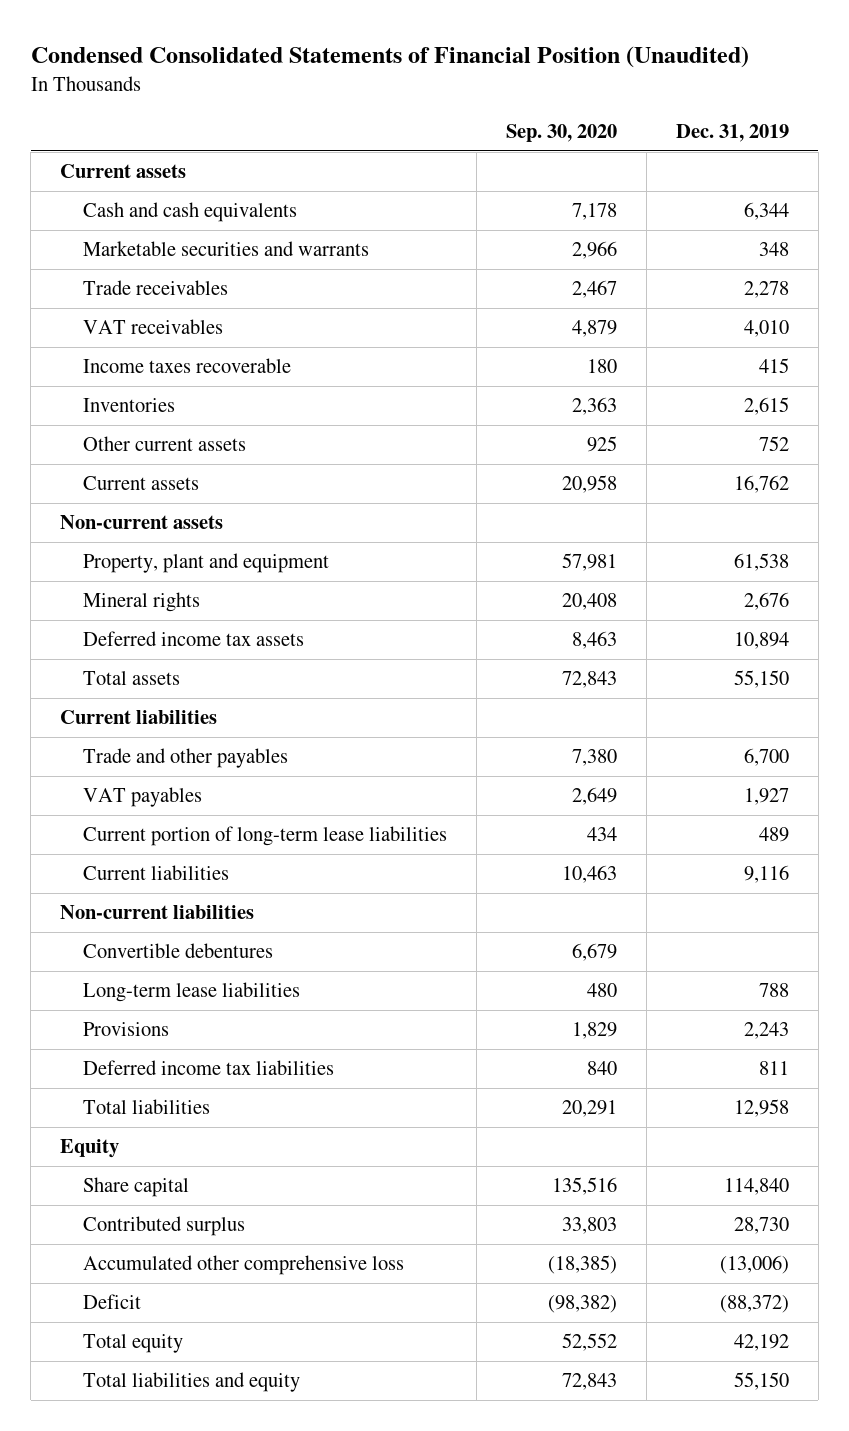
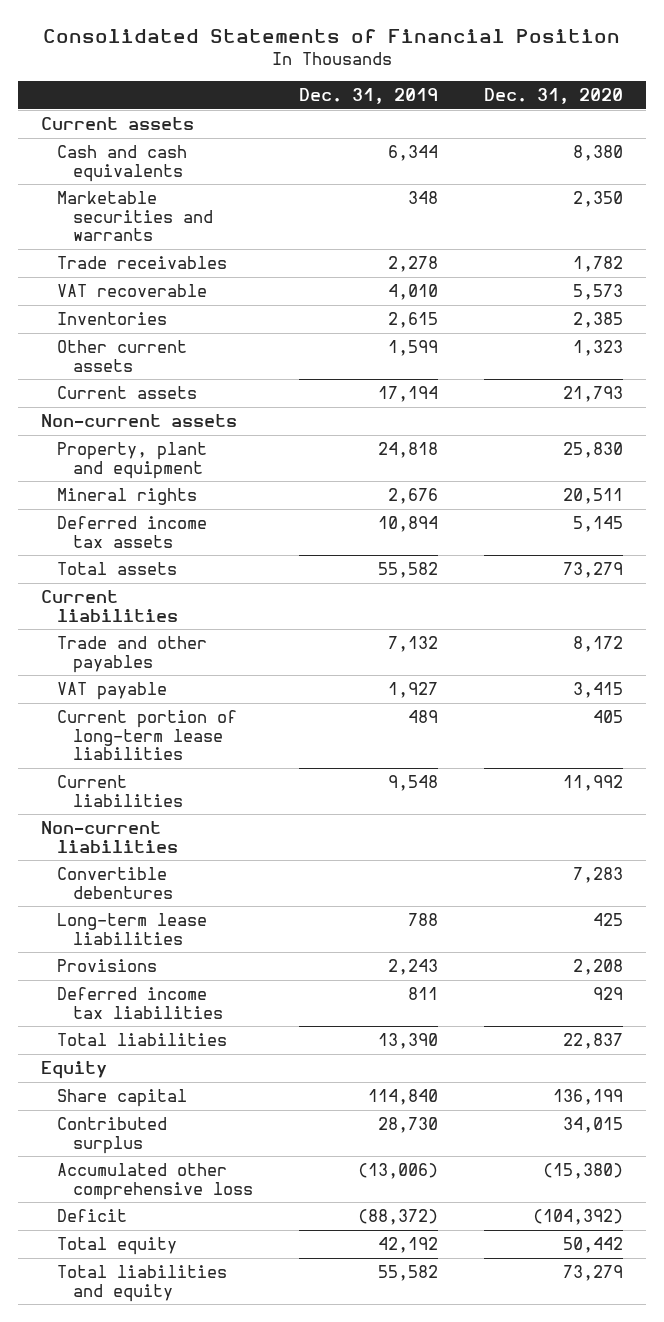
[30,45,749,68] Condensed Consolidated Statements of Financial Position (Unaudited) -> [43,28,621,43] Consolidated Statements of Financial Position
[506,123,618,142] Sep. 30, 2020 -> none
none -> [484,88,624,105] Dec. 31, 2020
[83,358,292,374] Income taxes recoverable -> none
[83,319,224,335] VAT receivables -> [56,283,207,297] VAT recoverable
[758,436,789,452] 752 -> [388,339,439,356] 1,599
[733,475,789,494] 16,762 -> [378,385,439,402] 17,194
[733,553,789,572] 61,538 -> [378,441,439,458] 24,818
[733,670,789,689] 55,150 -> [378,561,439,578] 55,582
[743,748,789,767] 6,700 -> [388,635,439,652] 7,132
[83,787,203,808] VAT payables -> [56,681,167,700] VAT payable
[743,865,789,884] 9,116 -> [388,774,439,791] 9,548
[733,1099,789,1118] 12,958 -> [378,1032,439,1049] 13,390
[733,1372,789,1391] 55,150 -> [378,1264,439,1281] 55,582

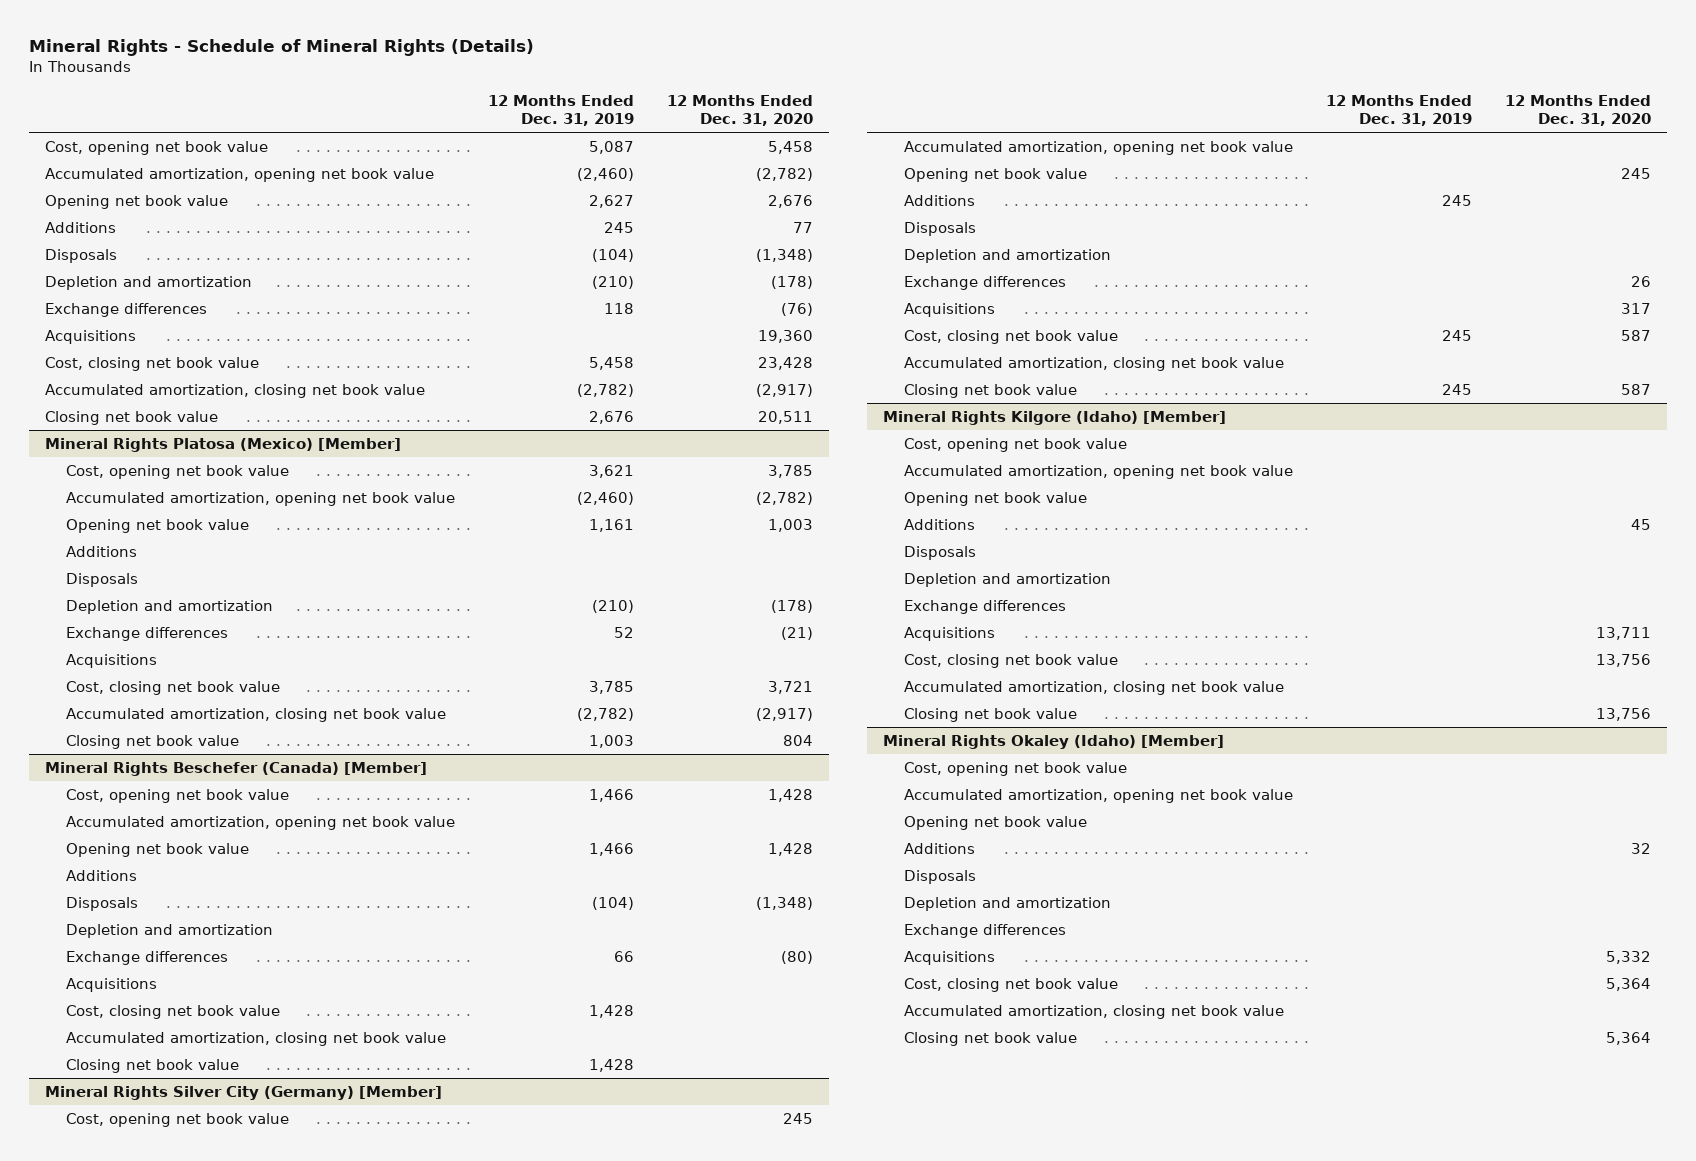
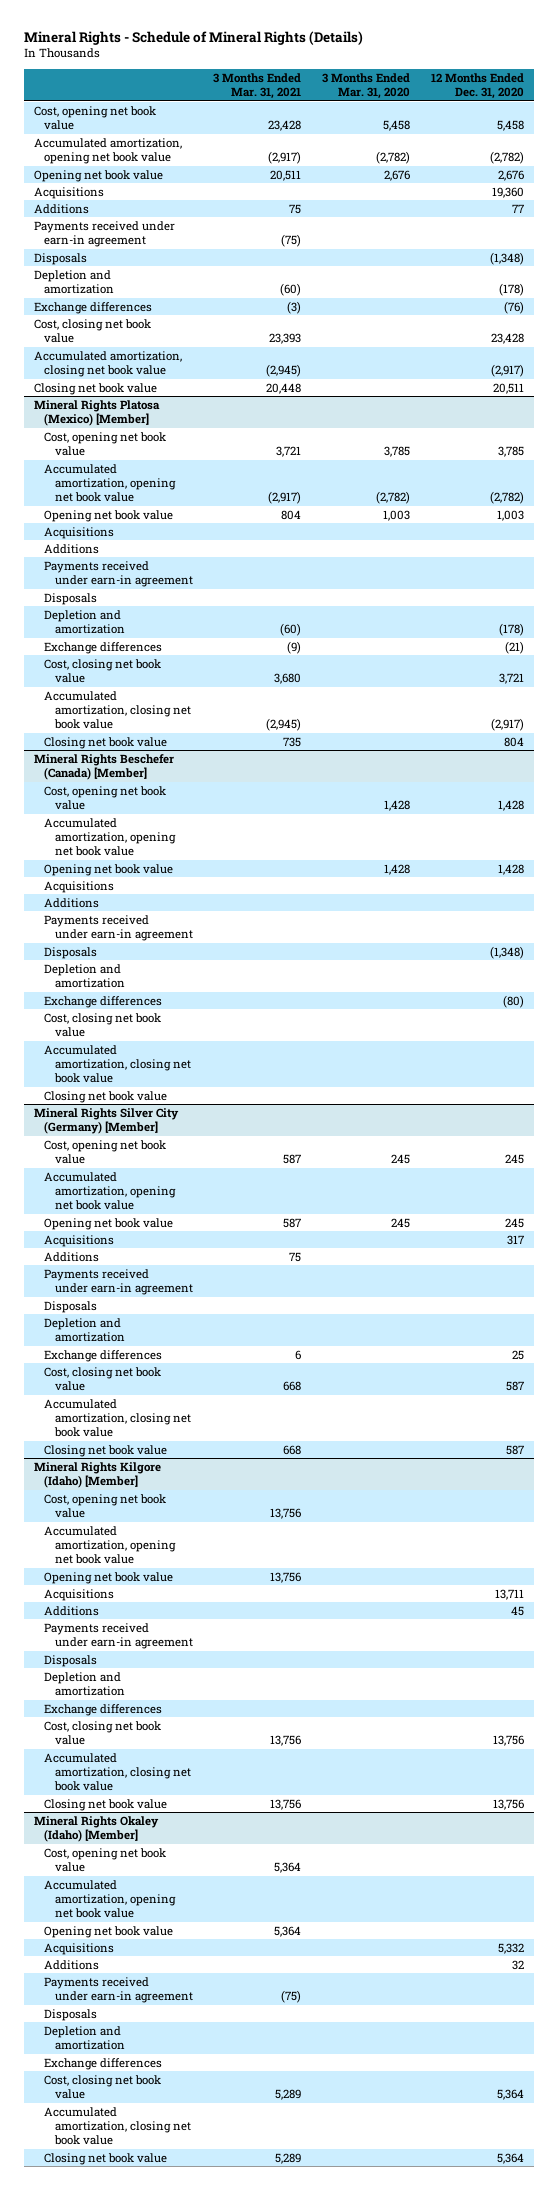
[487,95,634,127] 12 Months Ended Dec. 31, 2019 -> none
none -> [213,72,302,100] 3 Months Ended Mar. 31, 2021
none -> [322,72,411,100] 3 Months Ended Mar. 31, 2020
[45,329,137,344] Acquisitions -> [33,186,104,199] Acquisitions
none -> [33,220,175,248] Payments received under earn-in agreement
[65,653,157,668] Acquisitions -> [44,526,115,539] Acquisitions
none -> [44,560,193,588] Payments received under earn-in agreement
[65,977,157,992] Acquisitions -> [44,880,115,893] Acquisitions
none -> [44,914,193,942] Payments received under earn-in agreement
[903,302,995,317] Acquisitions -> [44,1234,115,1247] Acquisitions
none -> [44,1268,193,1296] Payments received under earn-in agreement
[1630,275,1651,287] 26 -> [511,1349,524,1360] 25
[903,626,995,641] Acquisitions -> [44,1588,115,1601] Acquisitions
none -> [44,1622,193,1650] Payments received under earn-in agreement
[903,950,995,965] Acquisitions -> [44,1942,115,1955] Acquisitions
none -> [44,1976,193,2004] Payments received under earn-in agreement

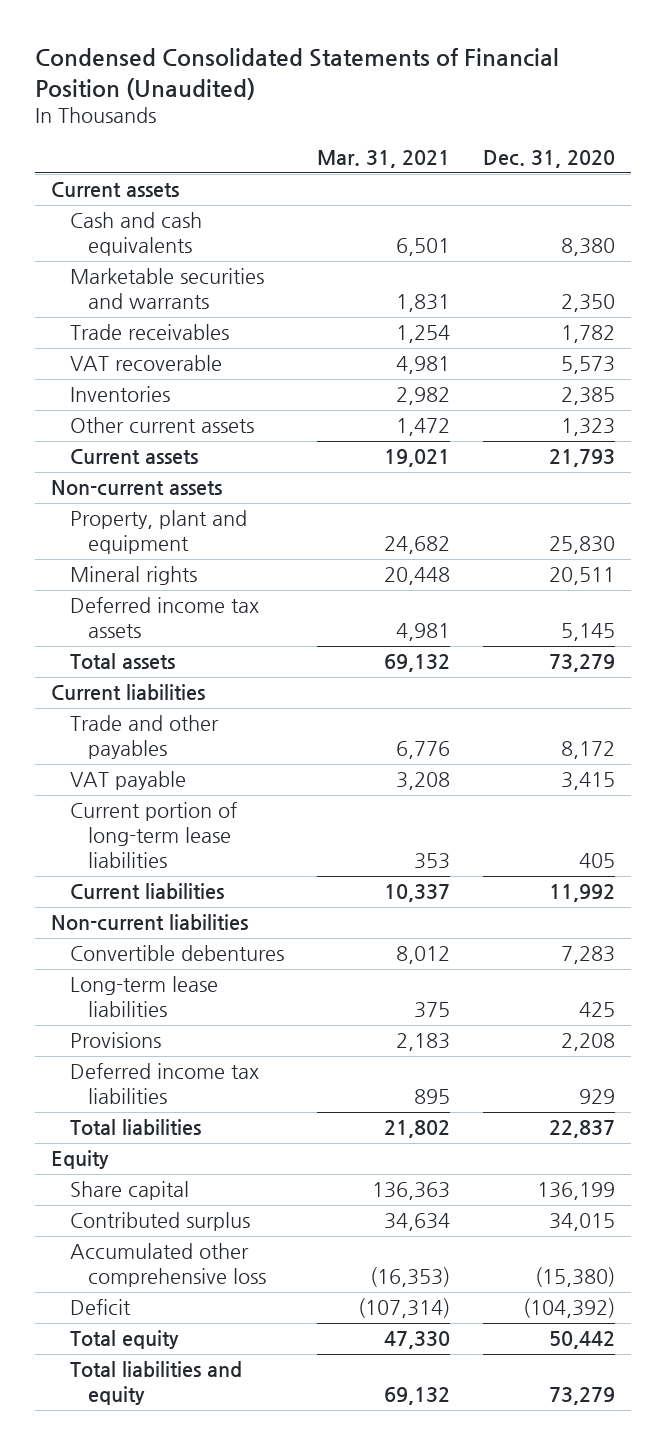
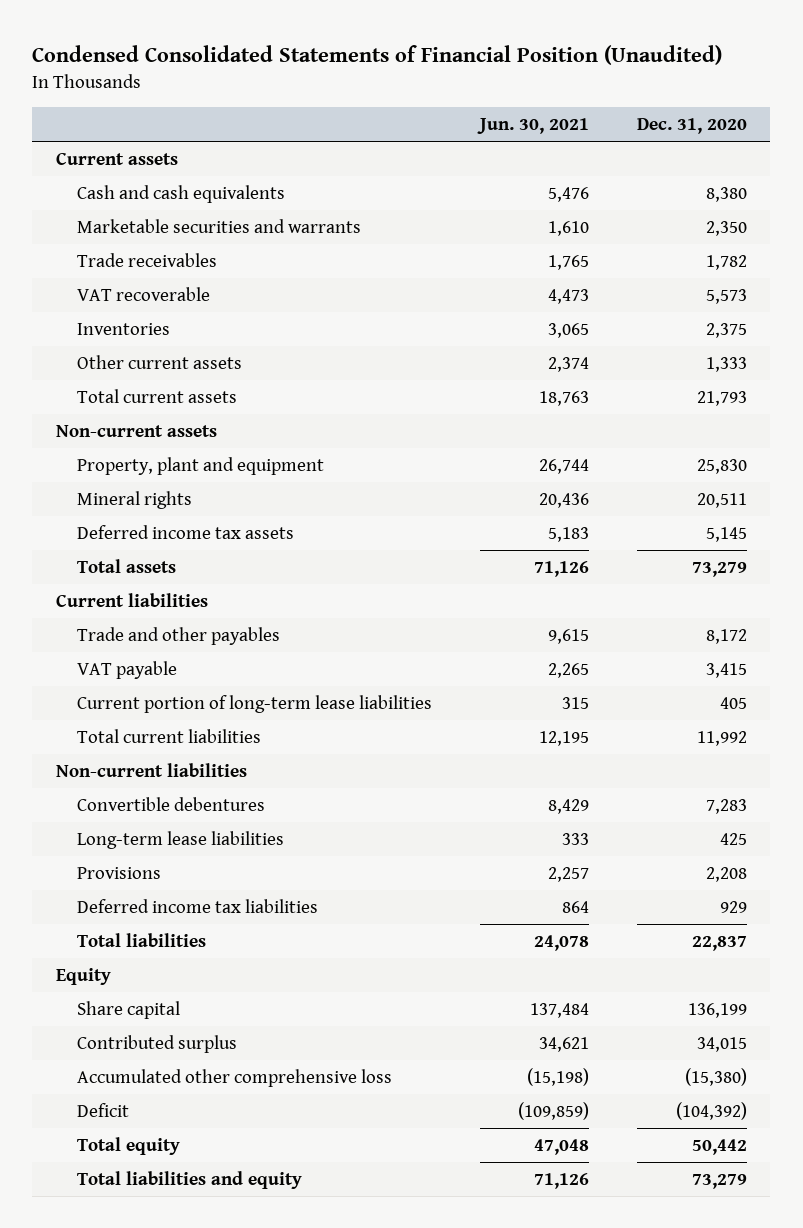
[316,150,450,169] Mar. 31, 2021 -> none
none -> [476,118,589,135] Jun. 30, 2021
[560,387,615,406] 2,385 -> [705,322,747,338] 2,375
[560,418,615,437] 1,323 -> [705,356,747,372] 1,333
[69,449,198,465] Current assets -> [77,388,238,403] Total current assets
[69,883,224,900] Current liabilities -> [77,728,262,743] Total current liabilities

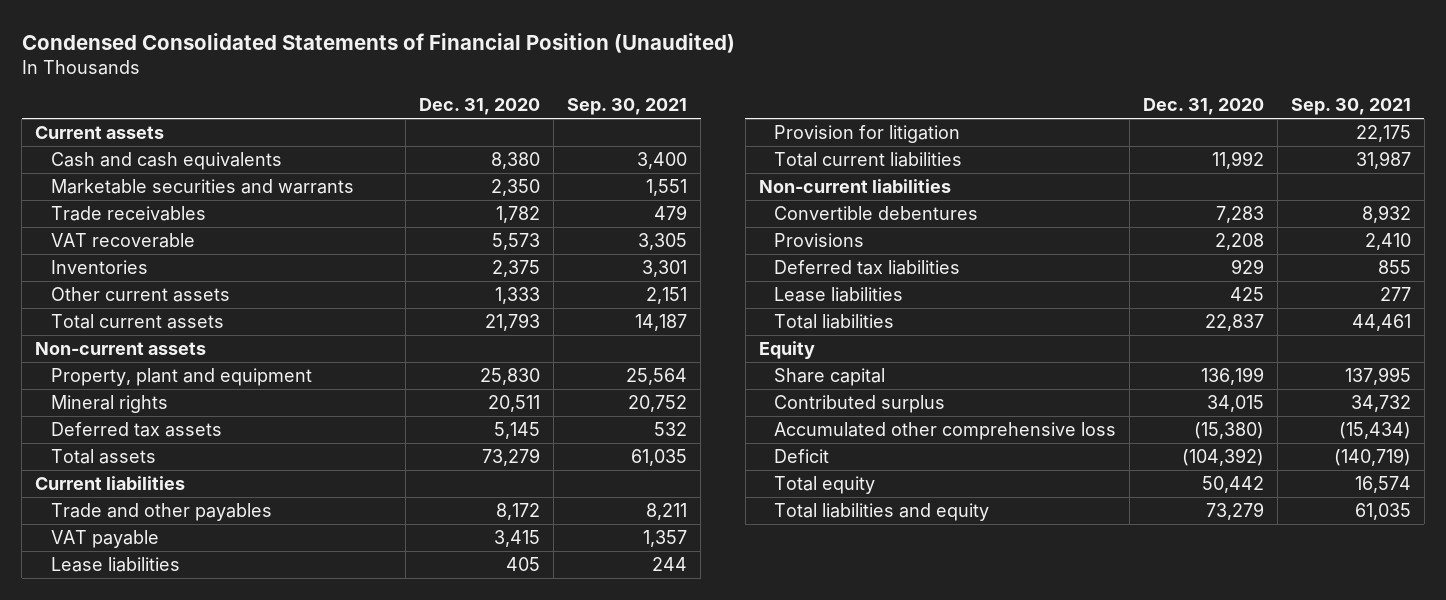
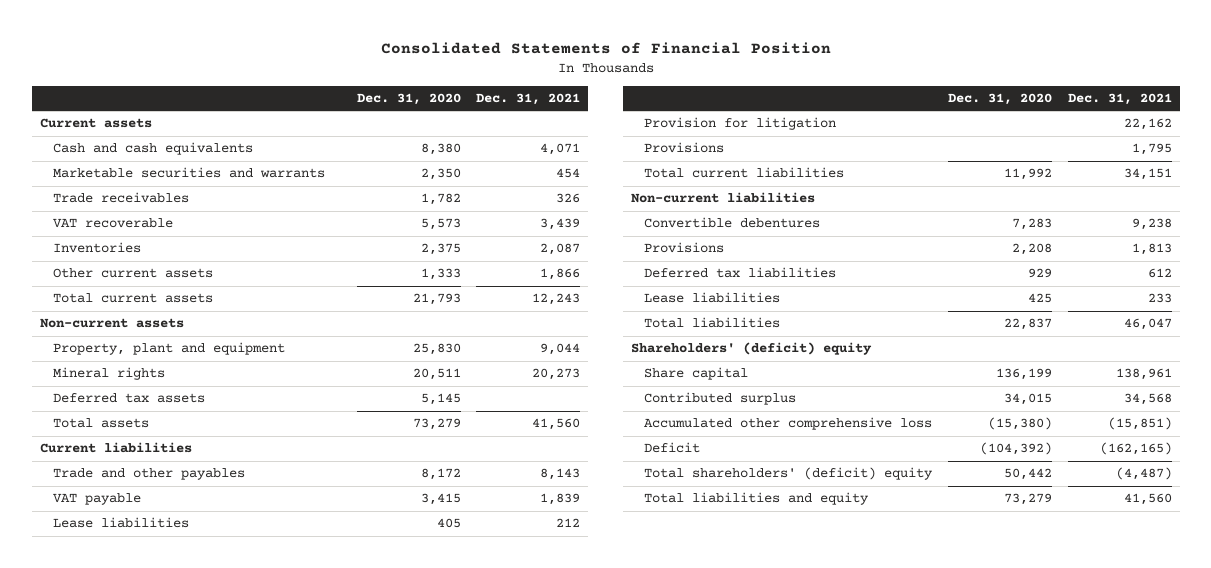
[21,32,735,53] Condensed Consolidated Statements of Financial Position (Unaudited) -> [380,42,831,55] Consolidated Statements of Financial Position
[567,98,688,116] Sep. 30, 2021 -> none
none -> [476,93,581,106] Dec. 31, 2021
none -> [644,142,725,154] Provisions
[758,340,815,359] Equity -> [630,342,872,356] Shareholders' (deficit) equity
[773,475,875,494] Total equity -> [644,467,934,481] Total shareholders' (deficit) equity

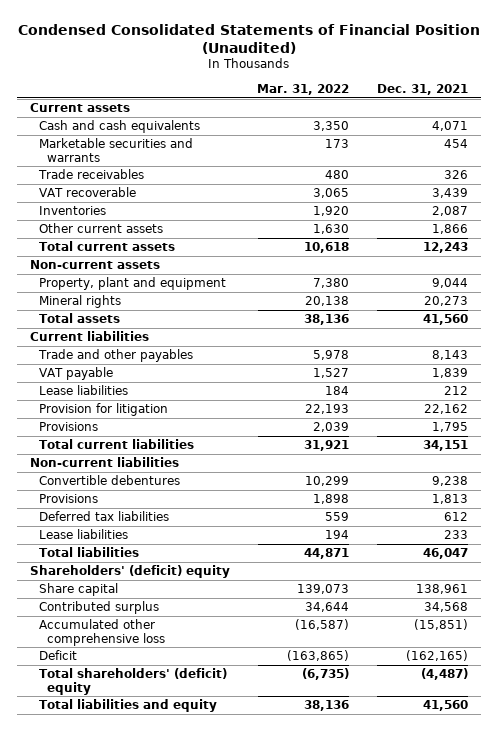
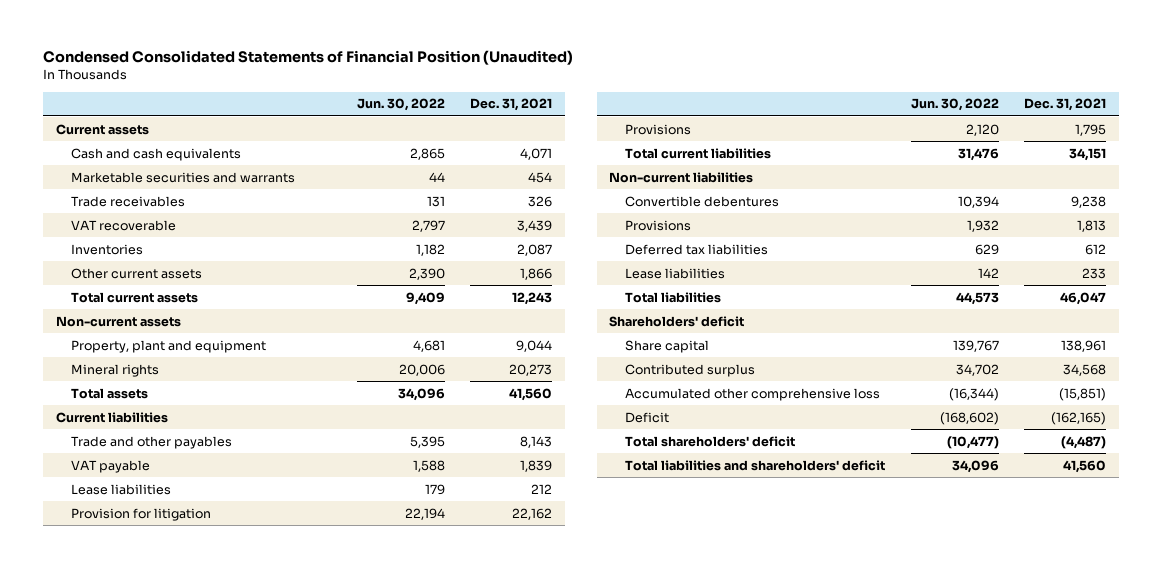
[257,83,350,95] Mar. 31, 2022 -> none
none -> [356,98,445,112] Jun. 30, 2022
[30,565,231,579] Shareholders' (deficit) equity -> [609,315,745,327] Shareholders' deficit
[38,668,227,695] Total shareholders' (deficit) equity -> [624,435,795,447] Total shareholders' deficit
[38,699,217,713] Total liabilities and equity -> [624,459,885,471] Total liabilities and shareholders' deficit

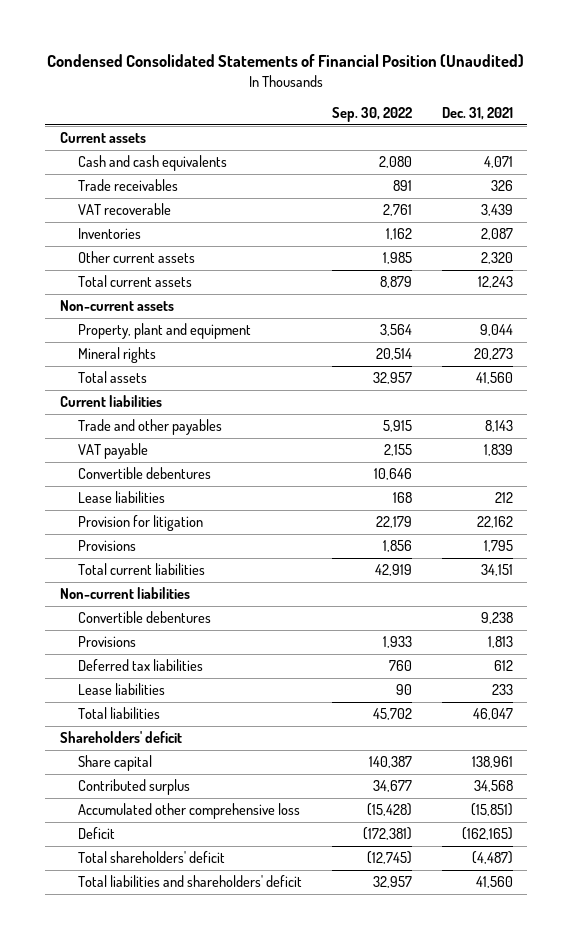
[356,98,445,112] Jun. 30, 2022 -> none
none -> [331,107,412,123] Sep. 30, 2022
[70,171,295,183] Marketable securities and warrants -> none
[520,267,553,280] 1,866 -> [480,252,513,265] 2,320
none -> [78,467,212,480] Convertible debentures

